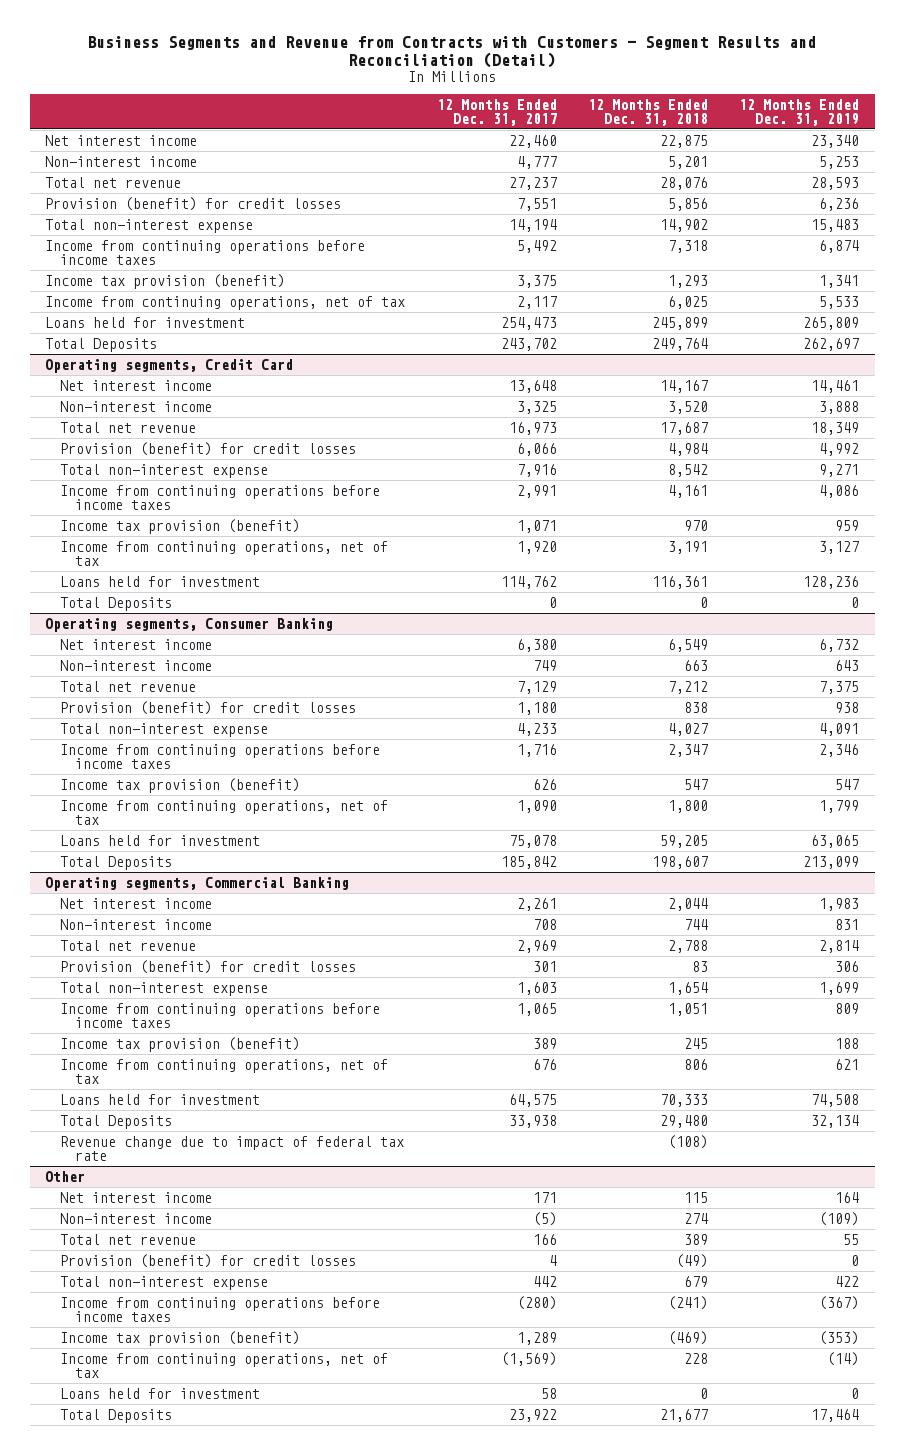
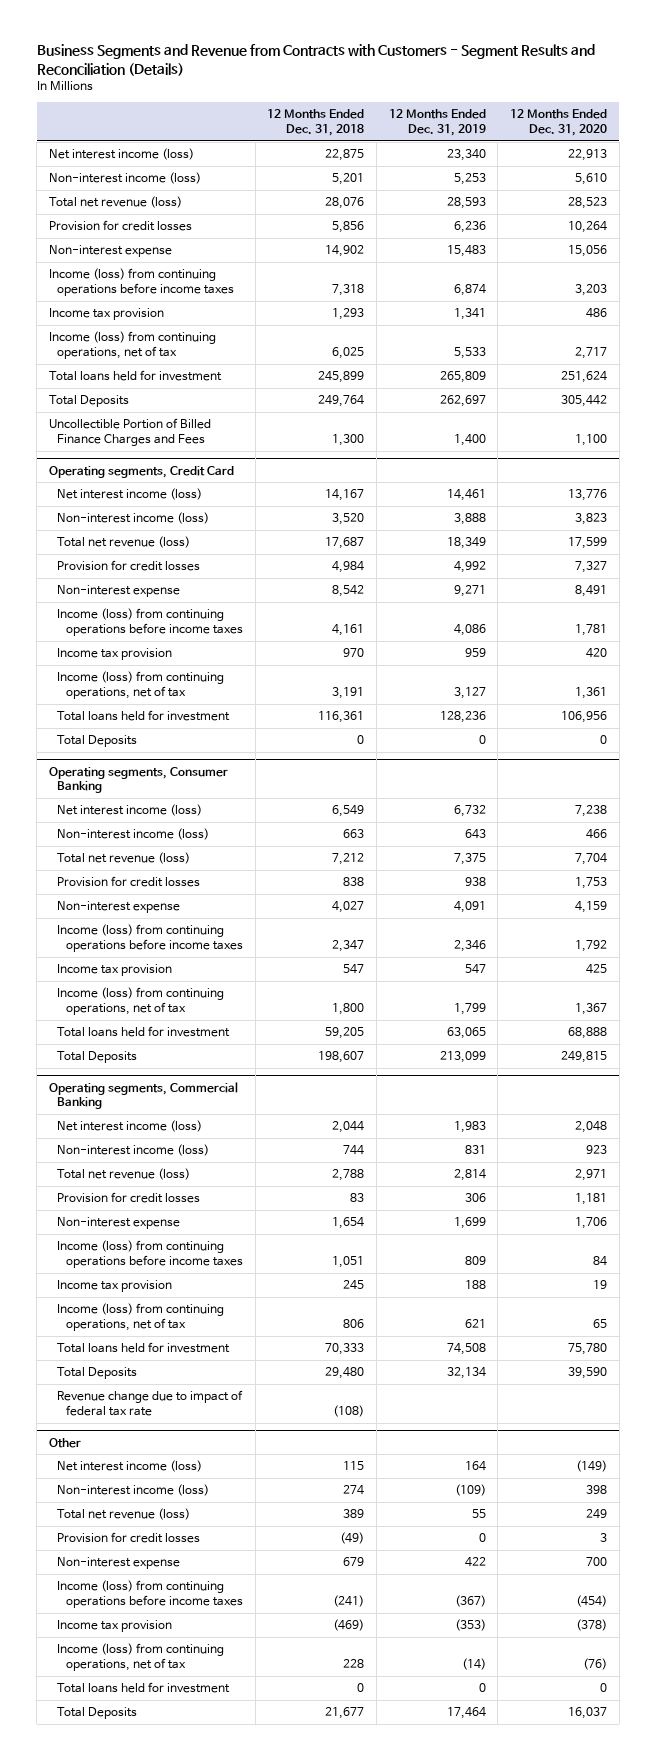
[87,36,817,69] Business Segments and Revenue from Contracts with Customers - Segment Results and Reconciliation (Detail) -> [36,44,595,76] Business Segments and Revenue from Contracts with Customers - Segment Results and Reconciliation (Details)
[436,98,557,127] 12 Months Ended Dec. 31, 2017 -> none
none -> [509,109,607,137] 12 Months Ended Dec. 31, 2020
[45,134,198,146] Net interest income -> [48,148,194,161] Net interest income (loss)
[45,155,198,167] Non-interest income -> [48,172,201,185] Non-interest income (loss)
[45,176,182,188] Total net revenue -> [48,196,182,209] Total net revenue (loss)
[45,196,342,211] Provision (benefit) for credit losses -> [48,220,192,232] Provision for credit losses
[45,218,254,233] Total non-interest expense -> [48,245,172,258] Non-interest expense
[45,239,366,265] Income from continuing operations before income taxes -> [48,268,235,296] Income (loss) from continuing operations before income taxes
[45,273,286,289] Income tax provision (benefit) -> [48,308,164,321] Income tax provision
[45,295,406,310] Income from continuing operations, net of tax -> [48,331,216,359] Income (loss) from continuing operations, net of tax
[45,316,246,328] Loans held for investment -> [48,370,222,382] Total loans held for investment
none -> [48,418,211,446] Uncollectible Portion of Billed Finance Charges and Fees
[59,379,212,391] Net interest income -> [57,488,203,501] Net interest income (loss)
[59,400,212,412] Non-interest income -> [57,512,210,525] Non-interest income (loss)
[59,421,196,433] Total net revenue -> [57,536,191,549] Total net revenue (loss)
[59,441,356,456] Provision (benefit) for credit losses -> [57,560,201,572] Provision for credit losses
[59,463,268,478] Total non-interest expense -> [57,585,181,598] Non-interest expense
[59,484,380,510] Income from continuing operations before income taxes -> [57,608,244,636] Income (loss) from continuing operations before income taxes
[59,518,300,534] Income tax provision (benefit) -> [57,648,173,661] Income tax provision
[59,540,388,566] Income from continuing operations, net of tax -> [57,671,225,699] Income (loss) from continuing operations, net of tax
[59,575,260,587] Loans held for investment -> [57,710,231,722] Total loans held for investment
[59,638,212,650] Net interest income -> [57,804,203,817] Net interest income (loss)
[59,659,212,671] Non-interest income -> [57,828,210,841] Non-interest income (loss)
[59,680,196,692] Total net revenue -> [57,852,191,865] Total net revenue (loss)
[59,700,356,715] Provision (benefit) for credit losses -> [57,876,201,888] Provision for credit losses
[59,722,268,737] Total non-interest expense -> [57,901,181,914] Non-interest expense
[59,743,380,769] Income from continuing operations before income taxes -> [57,924,244,952] Income (loss) from continuing operations before income taxes
[59,777,300,793] Income tax provision (benefit) -> [57,964,173,977] Income tax provision
[59,799,388,825] Income from continuing operations, net of tax -> [57,987,225,1015] Income (loss) from continuing operations, net of tax
[59,834,260,846] Loans held for investment -> [57,1026,231,1038] Total loans held for investment
[59,897,212,909] Net interest income -> [57,1120,203,1133] Net interest income (loss)
[59,918,212,930] Non-interest income -> [57,1144,210,1157] Non-interest income (loss)
[59,939,196,951] Total net revenue -> [57,1168,191,1181] Total net revenue (loss)
[59,959,356,974] Provision (benefit) for credit losses -> [57,1192,201,1204] Provision for credit losses
[59,981,268,996] Total non-interest expense -> [57,1217,181,1230] Non-interest expense
[59,1002,380,1028] Income from continuing operations before income taxes -> [57,1240,244,1268] Income (loss) from continuing operations before income taxes
[59,1036,300,1052] Income tax provision (benefit) -> [57,1280,173,1293] Income tax provision
[59,1058,388,1084] Income from continuing operations, net of tax -> [57,1303,225,1331] Income (loss) from continuing operations, net of tax
[59,1093,260,1105] Loans held for investment -> [57,1342,231,1354] Total loans held for investment
[59,1191,212,1203] Net interest income -> [57,1460,203,1473] Net interest income (loss)
[59,1212,212,1224] Non-interest income -> [57,1484,210,1497] Non-interest income (loss)
[59,1233,196,1245] Total net revenue -> [57,1508,191,1521] Total net revenue (loss)
[59,1253,356,1268] Provision (benefit) for credit losses -> [57,1532,201,1544] Provision for credit losses
[59,1275,268,1290] Total non-interest expense -> [57,1557,181,1570] Non-interest expense
[59,1296,380,1322] Income from continuing operations before income taxes -> [57,1580,244,1608] Income (loss) from continuing operations before income taxes
[59,1330,300,1346] Income tax provision (benefit) -> [57,1620,173,1633] Income tax provision
[59,1352,388,1378] Income from continuing operations, net of tax -> [57,1643,225,1671] Income (loss) from continuing operations, net of tax
[59,1387,260,1399] Loans held for investment -> [57,1682,231,1694] Total loans held for investment

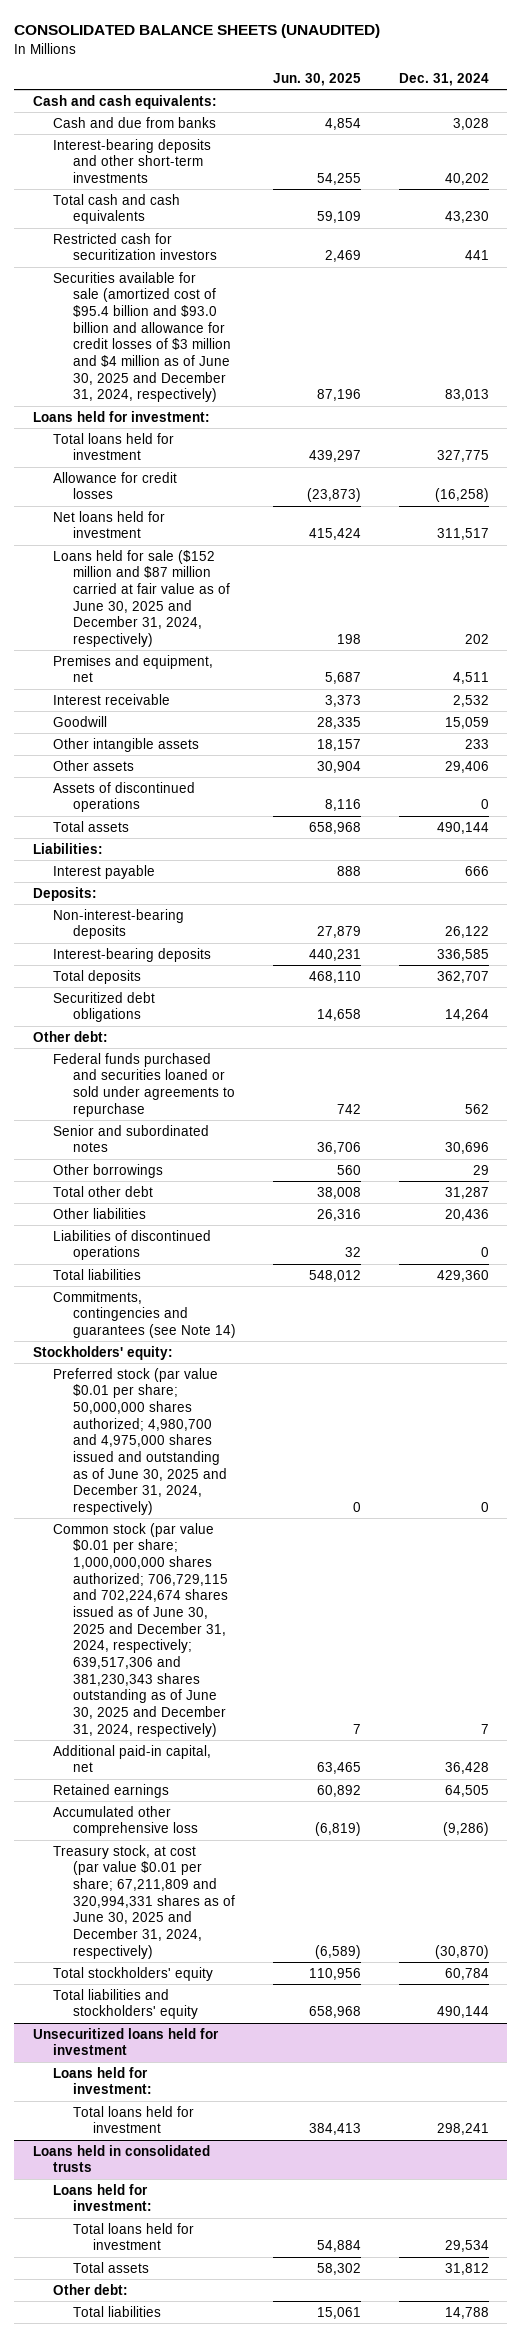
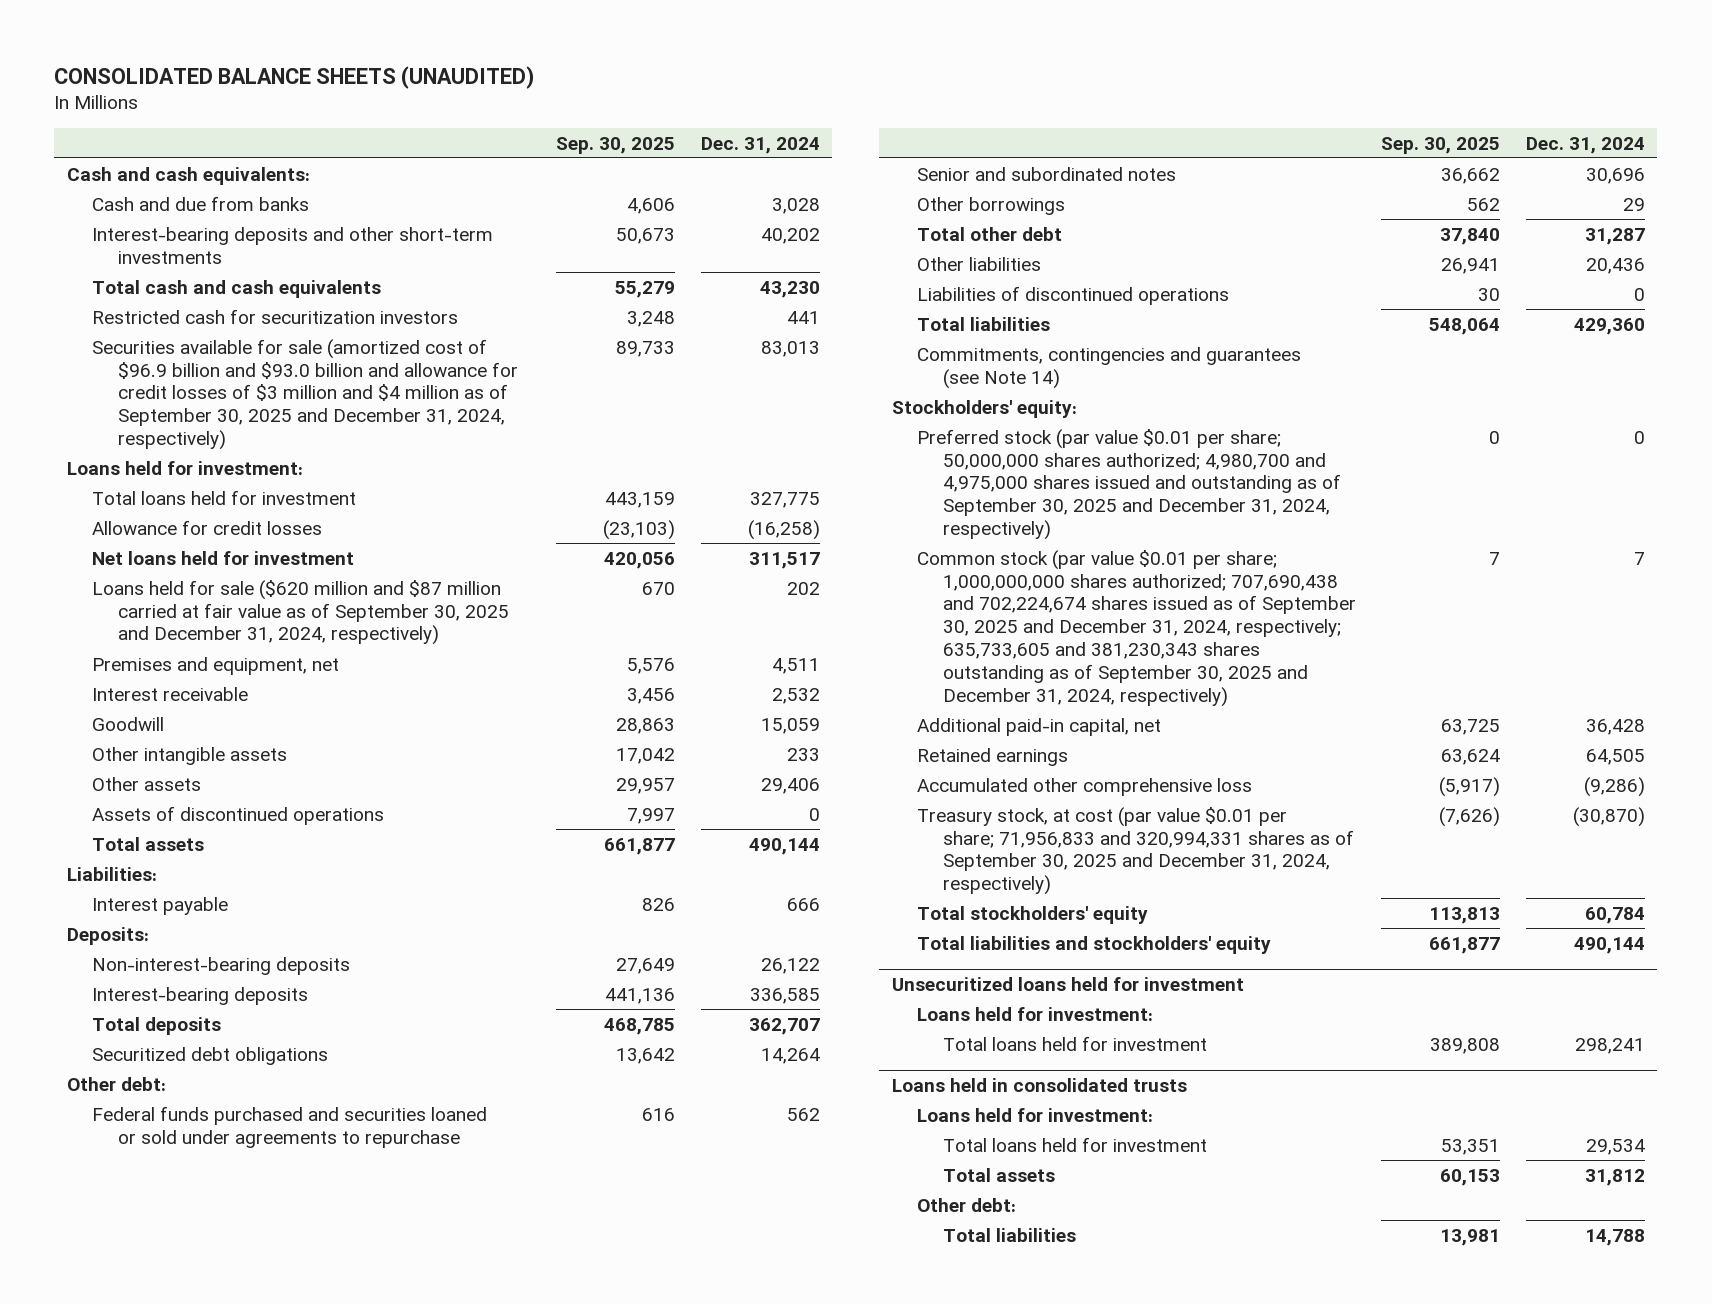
[273,72,362,86] Jun. 30, 2025 -> none
none -> [556,136,676,154] Sep. 30, 2025
[53,271,232,403] Securities available for sale (amortized cost of $95.4 billion and $93.0 billion and allowance for credit losses of $3 million and $4 million as of June 30, 2025 and December 31, 2024, respectively) -> [92,338,518,450] Securities available for sale (amortized cost of $96.9 billion and $93.0 billion and allowance for credit losses of $3 million and $4 million as of September 30, 2025 and December 31, 2024, respectively)
[53,549,231,648] Loans held for sale ($152 million and $87 million carried at fair value as of June 30, 2025 and December 31, 2024, respectively) -> [92,579,509,646] Loans held for sale ($620 million and $87 million carried at fair value as of September 30, 2025 and December 31, 2024, respectively)
[53,1367,228,1516] Preferred stock (par value $0.01 per share; 50,000,000 shares authorized; 4,980,700 and 4,975,000 shares issued and outstanding as of June 30, 2025 and December 31, 2024, respectively) -> [917,428,1341,540] Preferred stock (par value $0.01 per share; 50,000,000 shares authorized; 4,980,700 and 4,975,000 shares issued and outstanding as of September 30, 2025 and December 31, 2024, respectively)
[53,1522,229,1737] Common stock (par value $0.01 per share; 1,000,000,000 shares authorized; 706,729,115 and 702,224,674 shares issued as of June 30, 2025 and December 31, 2024, respectively; 639,517,306 and 381,230,343 shares outstanding as of June 30, 2025 and December 31, 2024, respectively) -> [917,549,1356,707] Common stock (par value $0.01 per share; 1,000,000,000 shares authorized; 707,690,438 and 702,224,674 shares issued as of September 30, 2025 and December 31, 2024, respectively; 635,733,605 and 381,230,343 shares outstanding as of September 30, 2025 and December 31, 2024, respectively)
[53,1844,236,1959] Treasury stock, at cost (par value $0.01 per share; 67,211,809 and 320,994,331 shares as of June 30, 2025 and December 31, 2024, respectively) -> [917,806,1354,896] Treasury stock, at cost (par value $0.01 per share; 71,956,833 and 320,994,331 shares as of September 30, 2025 and December 31, 2024, respectively)

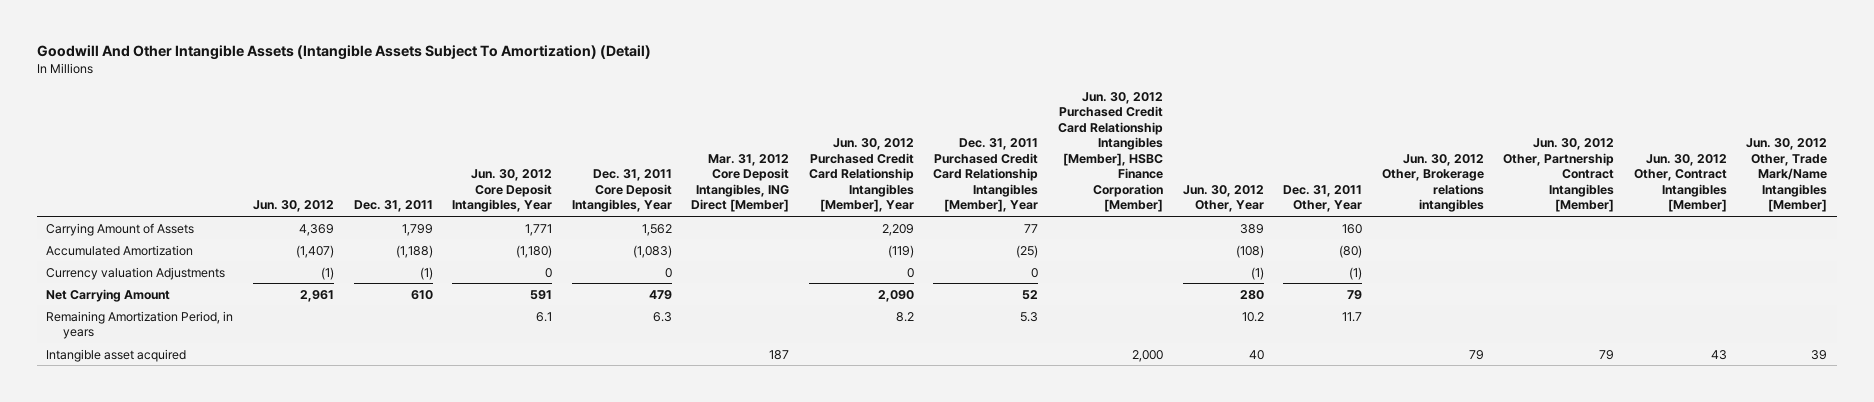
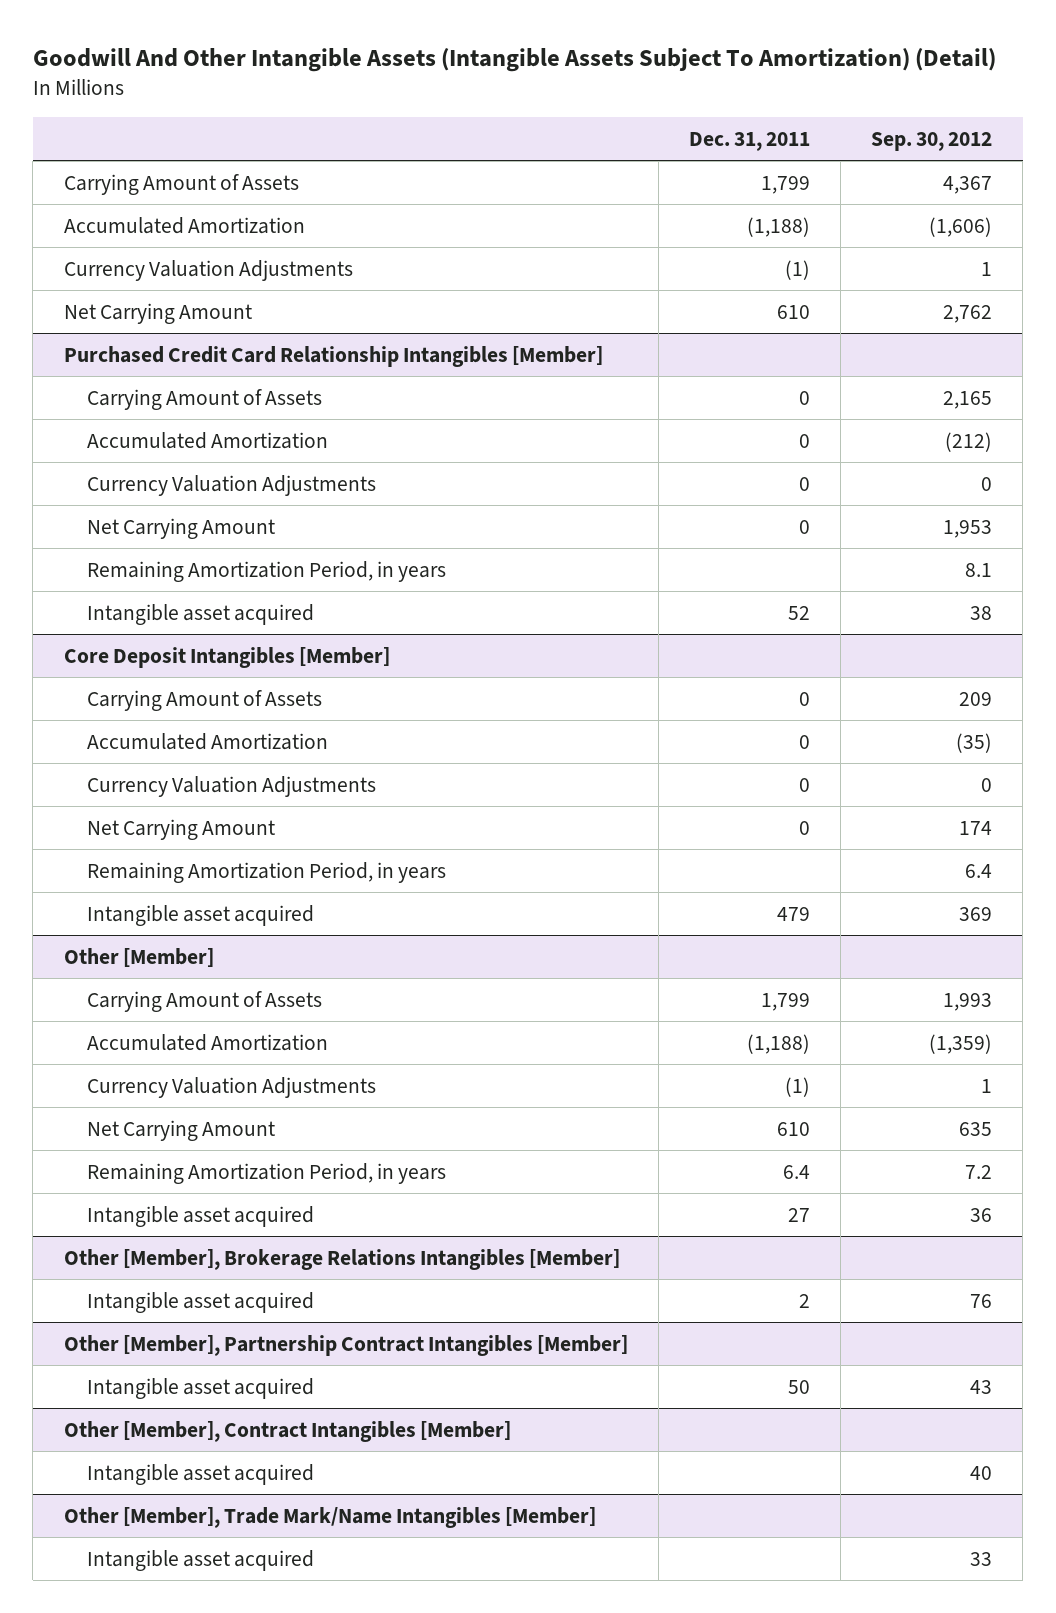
[253,200,335,213] Jun. 30, 2012 -> none
[452,169,553,213] Jun. 30, 2012 Core Deposit Intangibles, Year -> none
[571,169,672,213] Dec. 31, 2011 Core Deposit Intangibles, Year -> none
[691,153,790,213] Mar. 31, 2012 Core Deposit Intangibles, ING Direct [Member] -> none
[808,138,914,213] Jun. 30, 2012 Purchased Credit Card Relationship Intangibles [Member], Year -> none
[933,138,1039,213] Dec. 31, 2011 Purchased Credit Card Relationship Intangibles [Member], Year -> none
[1058,91,1164,213] Jun. 30, 2012 Purchased Credit Card Relationship Intangibles [Member], HSBC Finance Corporation [Member] -> none
[1182,184,1264,213] Jun. 30, 2012 Other, Year -> none
[1283,184,1363,213] Dec. 31, 2011 Other, Year -> none
[1381,153,1484,213] Jun. 30, 2012 Other, Brokerage relations intangibles -> none
[1503,138,1615,213] Jun. 30, 2012 Other, Partnership Contract Intangibles [Member] -> none
[1633,153,1727,213] Jun. 30, 2012 Other, Contract Intangibles [Member] -> none
[1746,138,1828,213] Jun. 30, 2012 Other, Trade Mark/Name Intangibles [Member] -> none
none -> [871,131,993,151] Sep. 30, 2012
[46,266,226,280] Currency valuation Adjustments -> [63,259,353,281] Currency Valuation Adjustments
none -> [63,345,603,367] Purchased Credit Card Relationship Intangibles [Member]
none -> [87,388,323,410] Carrying Amount of Assets
none -> [87,431,329,449] Accumulated Amortization
none -> [87,474,377,496] Currency Valuation Adjustments
none -> [87,517,276,539] Net Carrying Amount
none -> [87,603,315,625] Intangible asset acquired
none -> [63,646,390,668] Core Deposit Intangibles [Member]
none -> [87,689,323,711] Carrying Amount of Assets
none -> [87,732,329,750] Accumulated Amortization
none -> [87,775,377,797] Currency Valuation Adjustments
none -> [87,818,276,840] Net Carrying Amount
none -> [87,861,447,883] Remaining Amortization Period, in years
none -> [87,904,315,926] Intangible asset acquired
none -> [63,947,214,967] Other [Member]
none -> [87,990,323,1012] Carrying Amount of Assets
none -> [87,1033,329,1051] Accumulated Amortization
none -> [87,1076,377,1098] Currency Valuation Adjustments
none -> [87,1119,276,1141] Net Carrying Amount
none -> [87,1162,447,1184] Remaining Amortization Period, in years
none -> [87,1205,315,1227] Intangible asset acquired
none -> [63,1248,620,1270] Other [Member], Brokerage Relations Intangibles [Member]
none -> [87,1291,315,1313] Intangible asset acquired
none -> [63,1334,628,1356] Other [Member], Partnership Contract Intangibles [Member]
none -> [87,1377,315,1399] Intangible asset acquired
none -> [63,1420,511,1442] Other [Member], Contract Intangibles [Member]
none -> [63,1506,596,1528] Other [Member], Trade Mark/Name Intangibles [Member]
none -> [87,1549,315,1571] Intangible asset acquired

